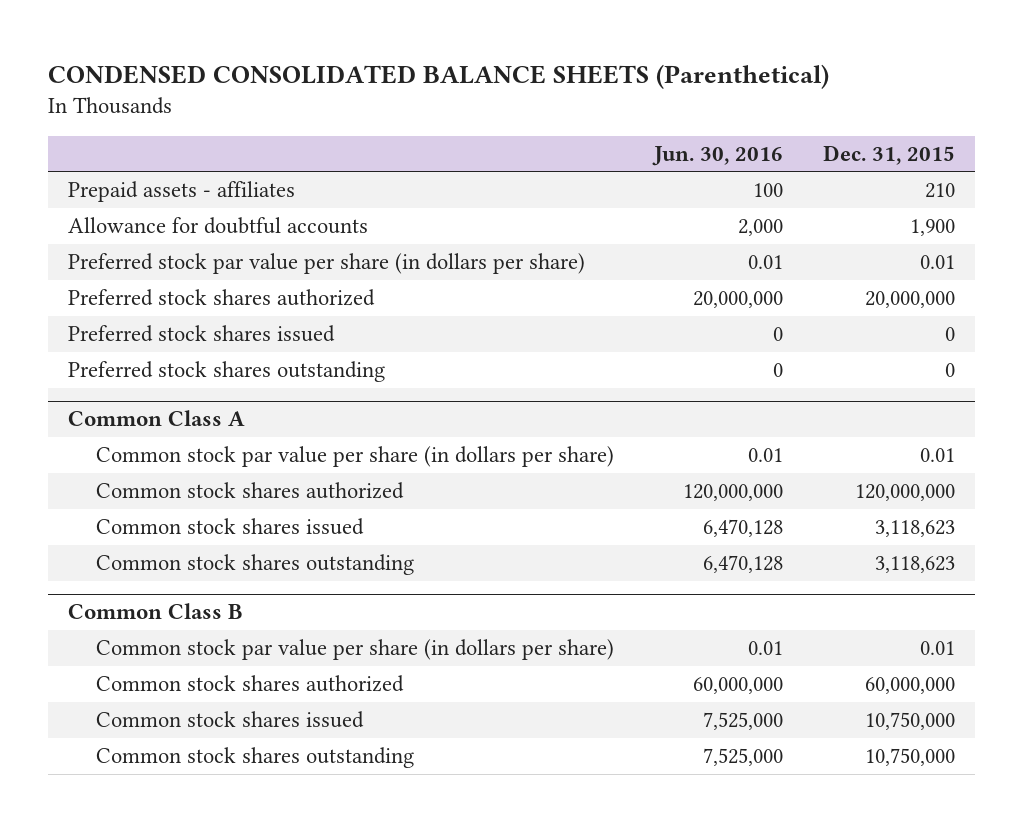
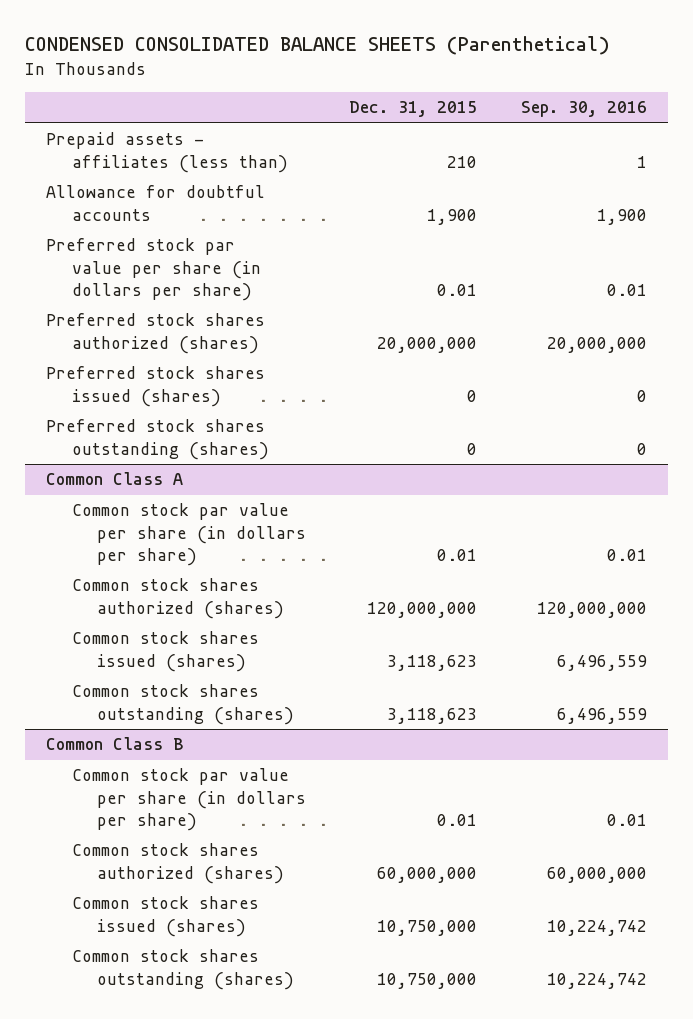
[651,145,783,166] Jun. 30, 2016 -> none
none -> [520,101,647,118] Sep. 30, 2016
[67,181,295,203] Prepaid assets - affiliates -> [46,132,288,173] Prepaid assets - affiliates (less than)
[67,289,375,307] Preferred stock shares authorized -> [46,313,266,354] Preferred stock shares authorized (shares)
[67,325,335,343] Preferred stock shares issued -> [46,366,266,407] Preferred stock shares issued (shares)
[67,361,385,383] Preferred stock shares outstanding -> [46,419,269,460] Preferred stock shares outstanding (shares)
[95,482,404,500] Common stock shares authorized -> [71,578,284,619] Common stock shares authorized (shares)
[95,518,364,536] Common stock shares issued -> [71,631,259,672] Common stock shares issued (shares)
[95,554,414,576] Common stock shares outstanding -> [71,684,294,725] Common stock shares outstanding (shares)
[95,675,404,693] Common stock shares authorized -> [71,843,284,884] Common stock shares authorized (shares)
[95,711,364,729] Common stock shares issued -> [71,896,259,937] Common stock shares issued (shares)
[95,747,414,769] Common stock shares outstanding -> [71,949,294,990] Common stock shares outstanding (shares)

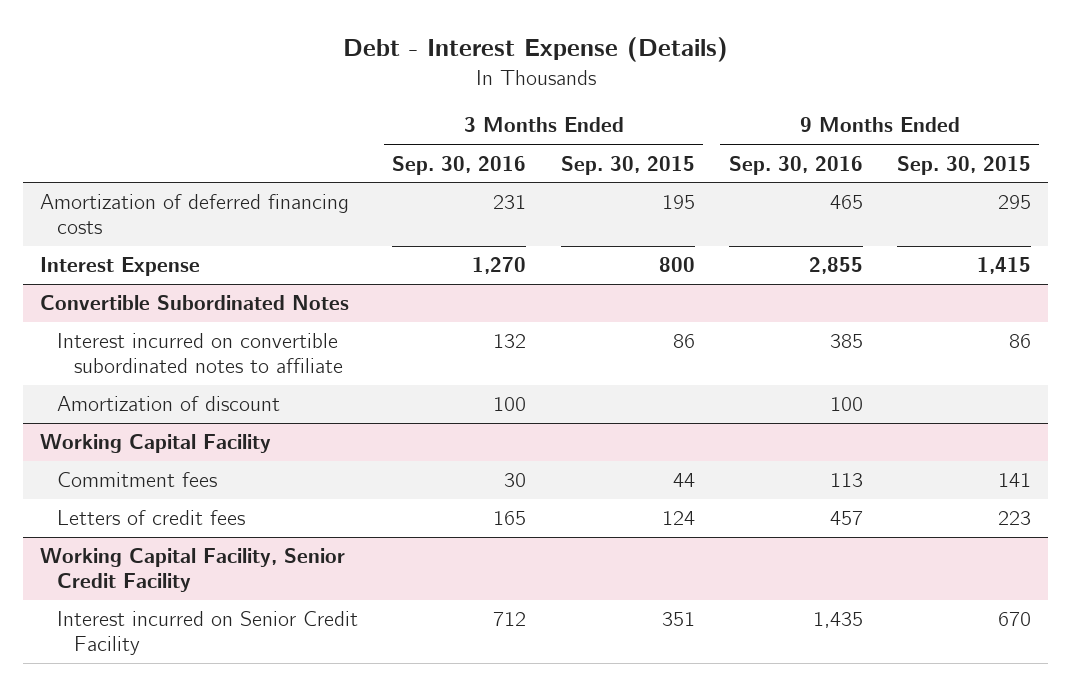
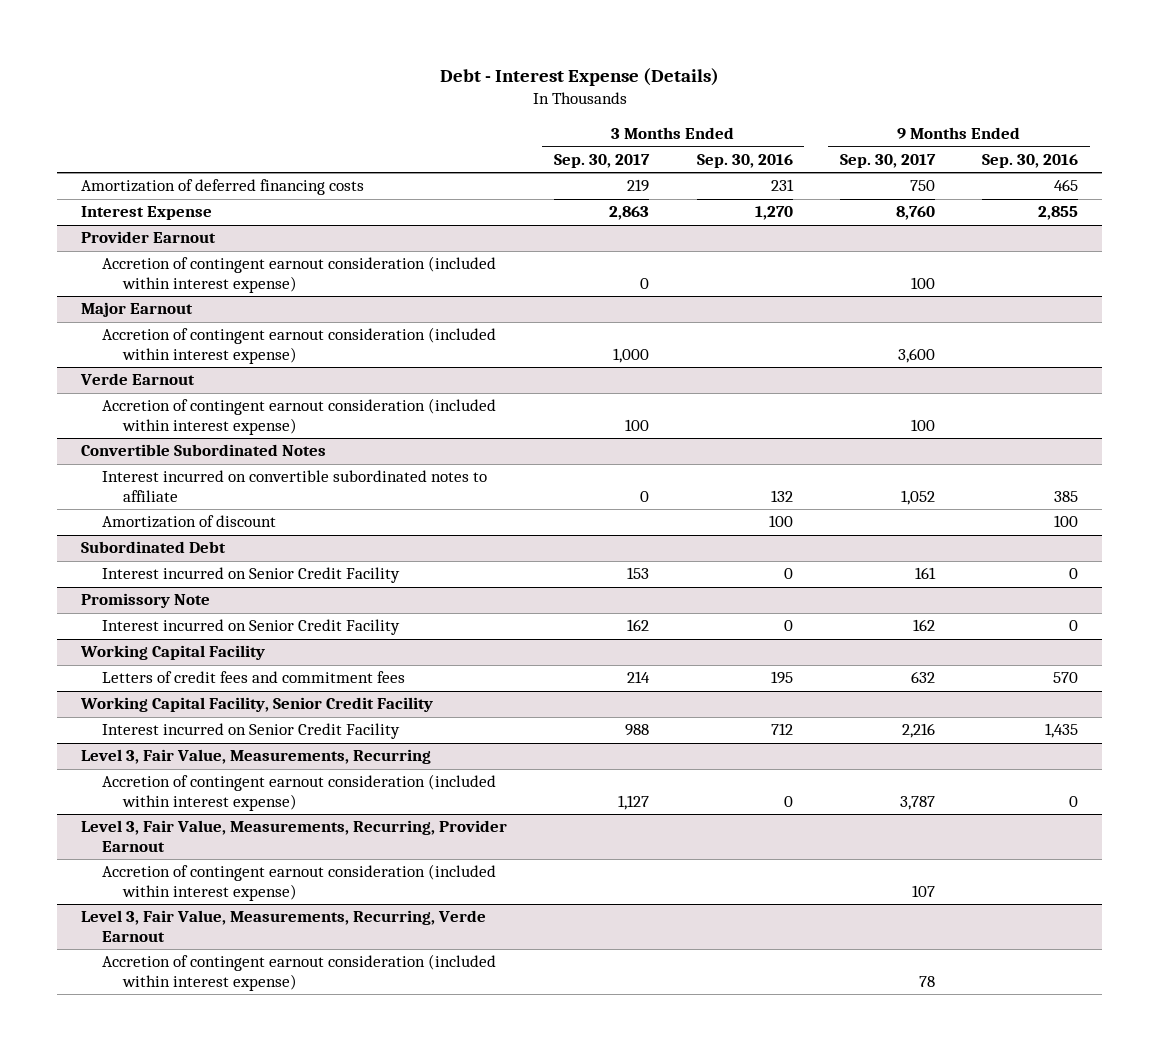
[560,155,695,175] Sep. 30, 2015 -> none
[896,155,1031,175] Sep. 30, 2015 -> none
none -> [554,153,651,168] Sep. 30, 2017
none -> [839,153,936,168] Sep. 30, 2017
none -> [80,231,216,244] Provider Earnout
none -> [101,256,496,294] Accretion of contingent earnout consideration (included within interest expense)
none -> [80,302,193,318] Major Earnout
none -> [101,327,496,365] Accretion of contingent earnout consideration (included within interest expense)
none -> [79,373,195,386] Verde Earnout
none -> [101,398,496,436] Accretion of contingent earnout consideration (included within interest expense)
none -> [80,541,226,554] Subordinated Debt
none -> [101,567,400,584] Interest incurred on Senior Credit Facility
none -> [80,593,210,609] Promissory Note
none -> [101,619,400,636] Interest incurred on Senior Credit Facility
[57,510,246,526] Letters of credit fees -> none
[57,472,218,488] Commitment fees -> [101,671,405,684] Letters of credit fees and commitment fees
[504,473,527,488] 30 -> [770,671,793,685] 195
[829,473,863,488] 113 -> [1053,672,1079,684] 570
none -> [80,749,431,765] Level 3, Fair Value, Measurements, Recurring
none -> [101,774,496,812] Accretion of contingent earnout consideration (included within interest expense)
none -> [80,820,507,853] Level 3, Fair Value, Measurements, Recurring, Provider Earnout
none -> [101,864,496,902] Accretion of contingent earnout consideration (included within interest expense)
none -> [80,910,486,943] Level 3, Fair Value, Measurements, Recurring, Verde Earnout
none -> [101,954,496,992] Accretion of contingent earnout consideration (included within interest expense)

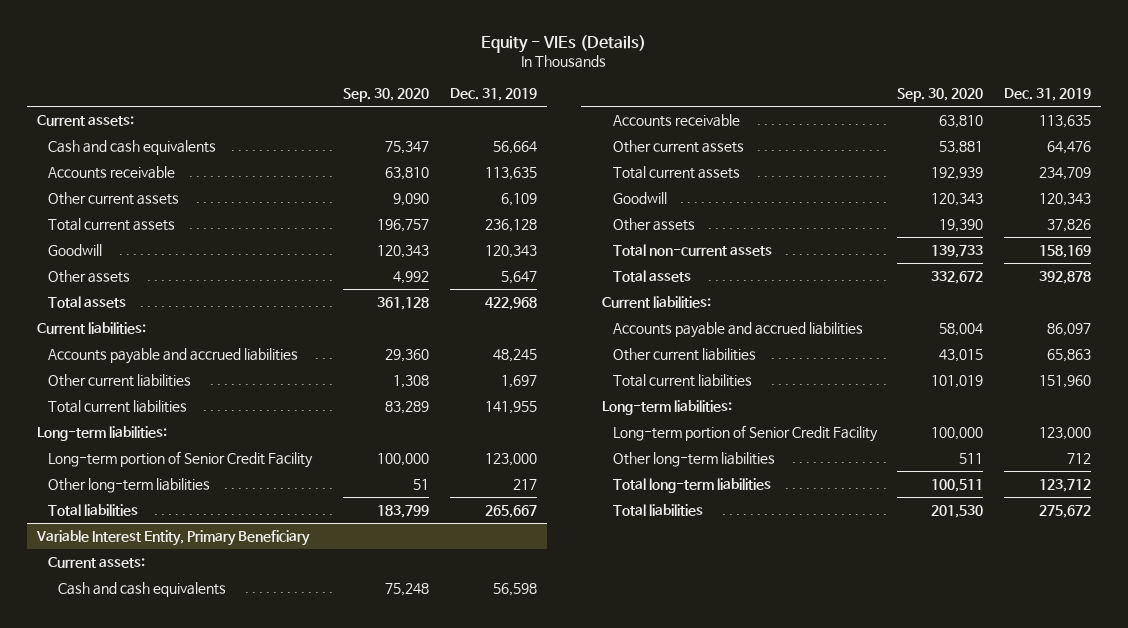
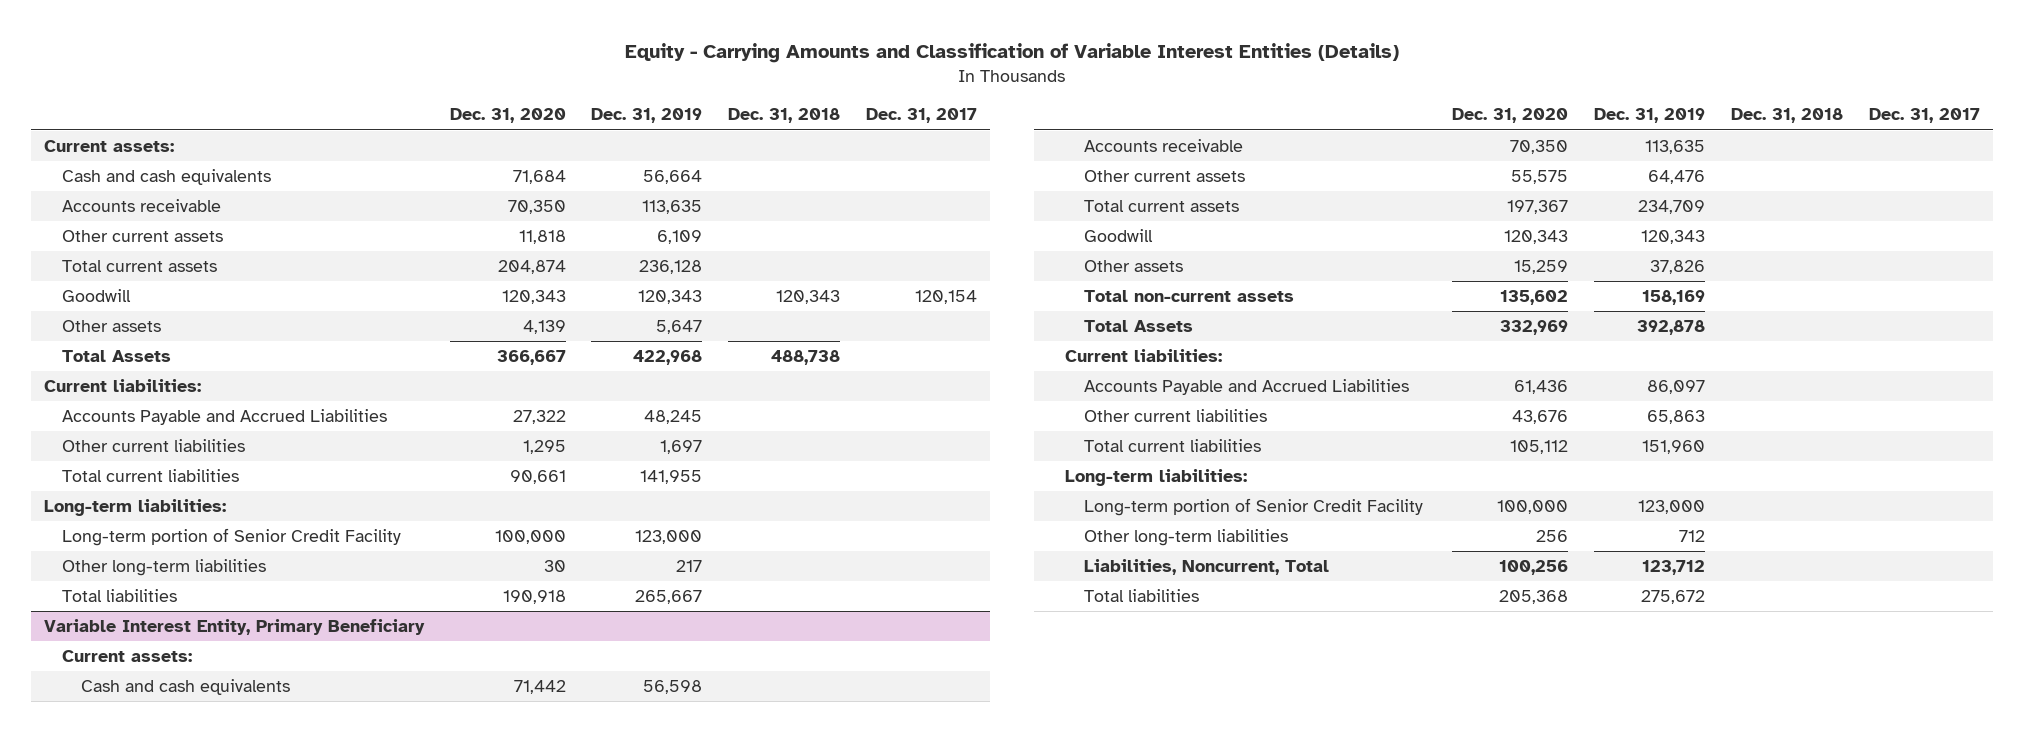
[481,34,647,53] Equity - VIEs (Details) -> [624,43,1399,64] Equity - Carrying Amounts and Classification of Variable Interest Entities (Details)
[343,87,430,102] Sep. 30, 2020 -> none
none -> [449,108,566,124] Dec. 31, 2020
none -> [728,108,841,124] Dec. 31, 2018
none -> [865,108,977,124] Dec. 31, 2017
[47,295,126,308] Total assets -> [62,350,172,363] Total Assets
[47,347,298,364] Accounts payable and accrued liabilities -> [62,409,388,426] Accounts Payable and Accrued Liabilities
[612,269,691,282] Total assets -> [1083,320,1193,333] Total Assets
[612,321,863,338] Accounts payable and accrued liabilities -> [1083,379,1409,396] Accounts Payable and Accrued Liabilities
[612,477,771,493] Total long-term liabilities -> [1083,559,1329,576] Liabilities, Noncurrent, Total

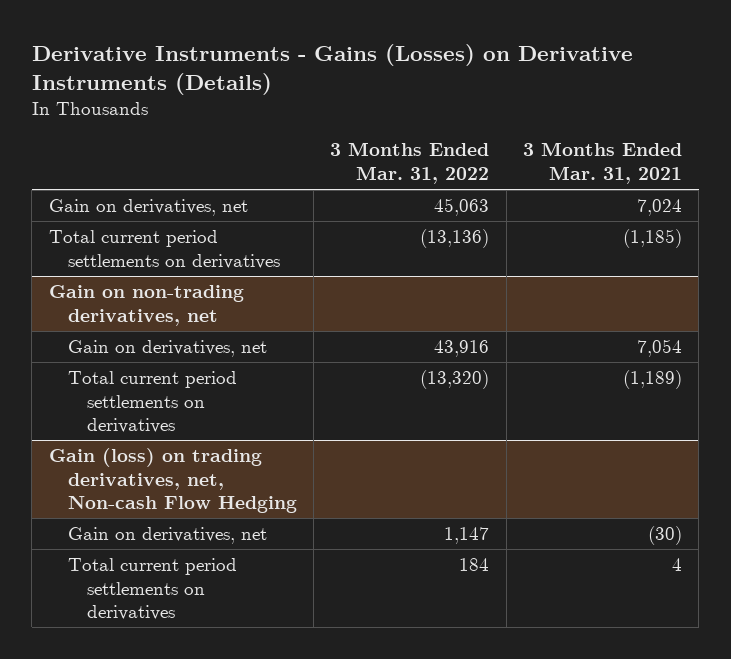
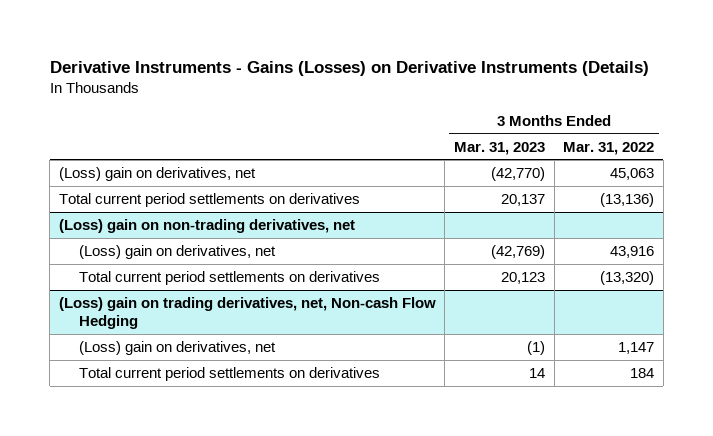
[523,142,683,184] 3 Months Ended Mar. 31, 2021 -> none
none -> [454,141,546,155] Mar. 31, 2023
[48,199,248,217] Gain on derivatives, net -> [58,166,256,181] (Loss) gain on derivatives, net
[48,285,244,326] Gain on non-trading derivatives, net -> [58,218,355,233] (Loss) gain on non-trading derivatives, net
[67,340,267,358] Gain on derivatives, net -> [78,244,276,259] (Loss) gain on derivatives, net
[48,448,297,514] Gain (loss) on trading derivatives, net, Non-cash Flow Hedging -> [58,296,436,329] (Loss) gain on trading derivatives, net, Non-cash Flow Hedging
[67,527,267,545] Gain on derivatives, net -> [78,340,276,355] (Loss) gain on derivatives, net

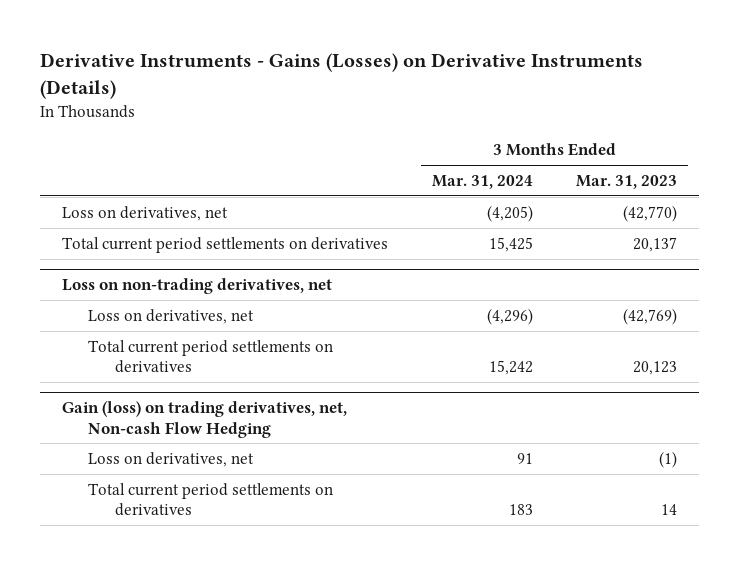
[563,141,655,155] Mar. 31, 2022 -> none
none -> [431,175,533,190] Mar. 31, 2024
[58,166,256,181] (Loss) gain on derivatives, net -> [62,206,229,222] Loss on derivatives, net
[58,218,355,233] (Loss) gain on non-trading derivatives, net -> [62,278,333,295] Loss on non-trading derivatives, net
[78,244,276,259] (Loss) gain on derivatives, net -> [88,309,255,325] Loss on derivatives, net
[58,296,436,329] (Loss) gain on trading derivatives, net, Non-cash Flow Hedging -> [62,401,348,438] Gain (loss) on trading derivatives, net, Non-cash Flow Hedging
[78,340,276,355] (Loss) gain on derivatives, net -> [88,452,255,468] Loss on derivatives, net

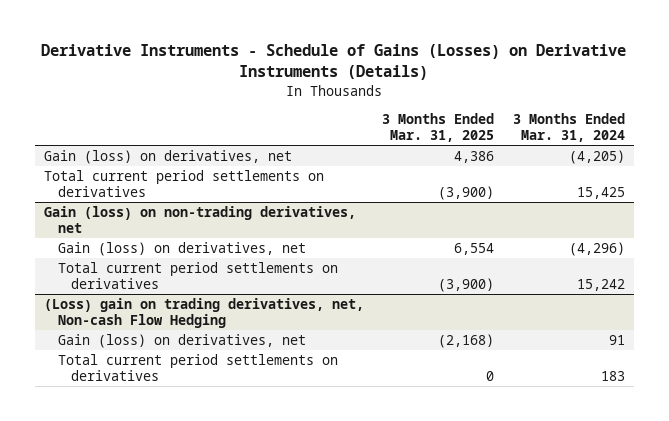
[40,53,644,99] Derivative Instruments - Gains (Losses) on Derivative Instruments (Details) -> [41,44,627,81] Derivative Instruments - Schedule of Gains (Losses) on Derivative Instruments (Details)
[576,175,678,190] Mar. 31, 2023 -> none
none -> [382,113,495,143] 3 Months Ended Mar. 31, 2025
[62,206,229,222] Loss on derivatives, net -> [44,149,293,164] Gain (loss) on derivatives, net
[62,278,333,295] Loss on non-trading derivatives, net -> [44,205,357,234] Gain (loss) on non-trading derivatives, net
[88,309,255,325] Loss on derivatives, net -> [57,241,306,256] Gain (loss) on derivatives, net
[62,401,348,438] Gain (loss) on trading derivatives, net, Non-cash Flow Hedging -> [44,297,365,329] (Loss) gain on trading derivatives, net, Non-cash Flow Hedging
[88,452,255,468] Loss on derivatives, net -> [57,333,306,348] Gain (loss) on derivatives, net

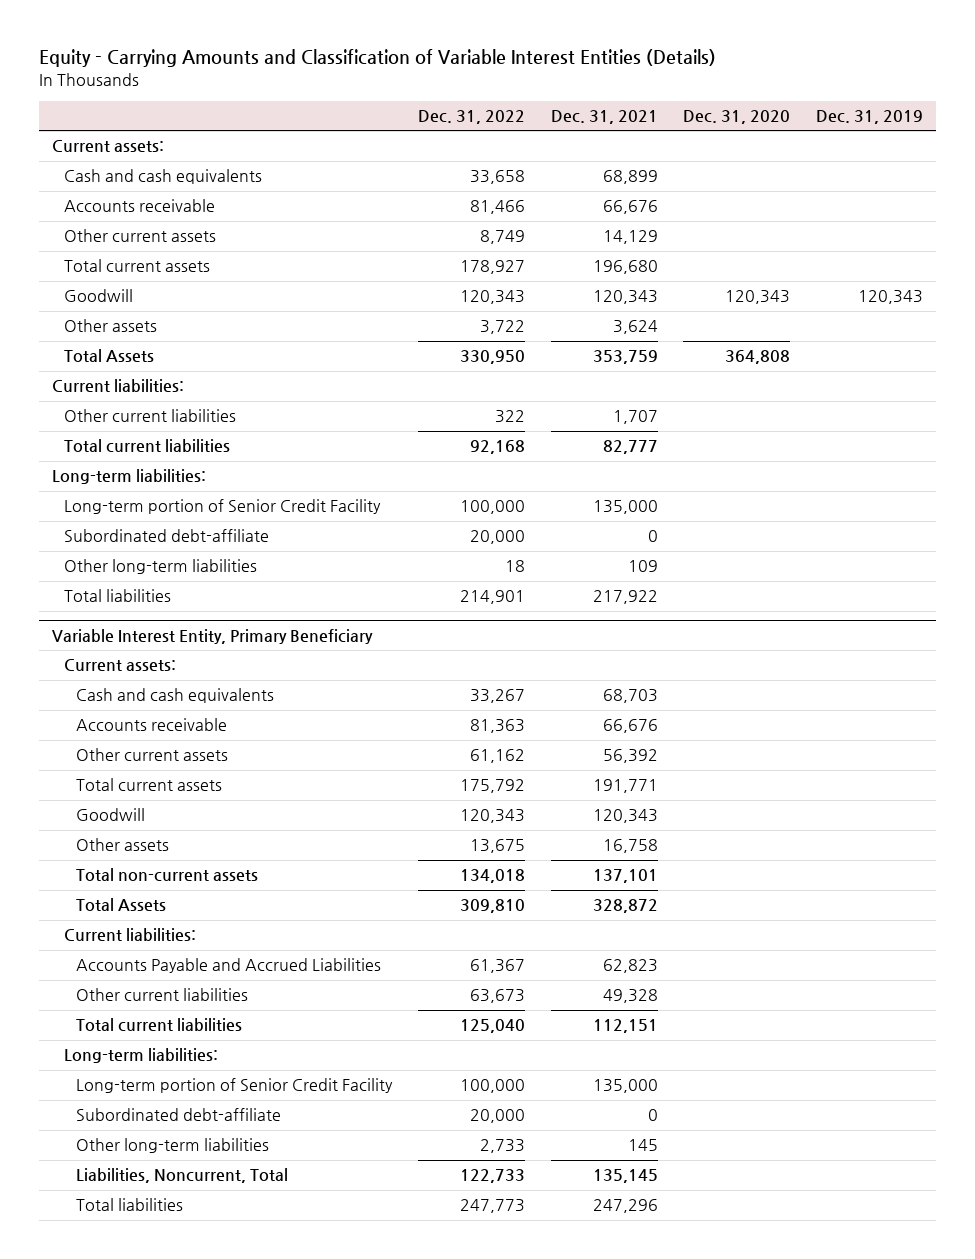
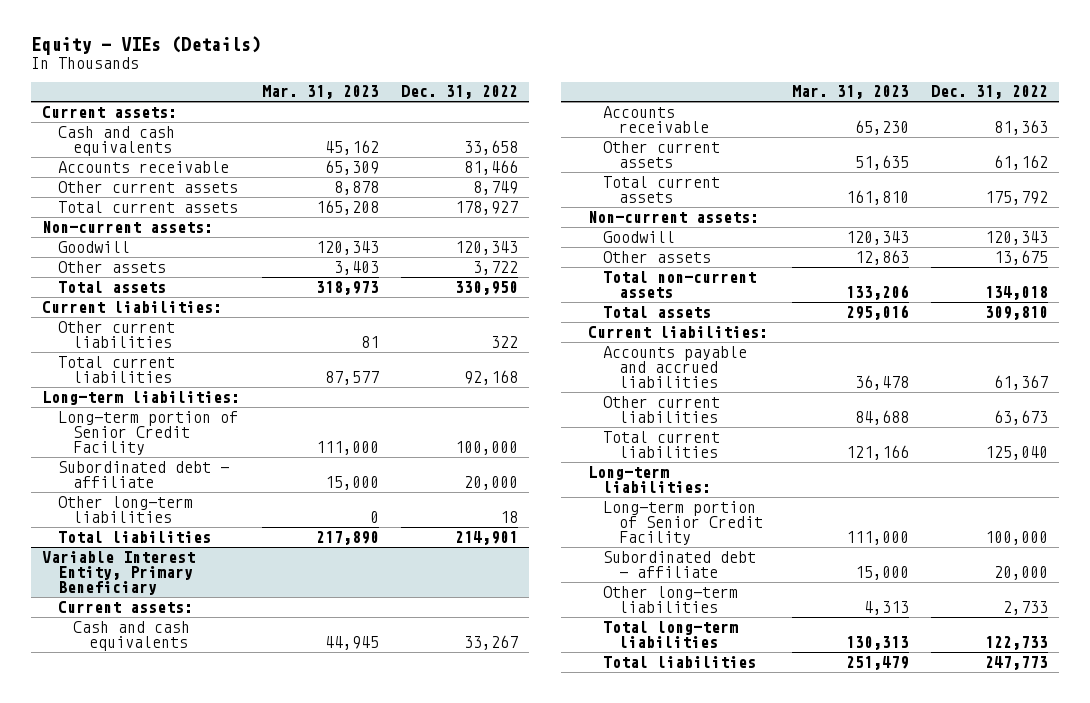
[38,49,716,68] Equity - Carrying Amounts and Classification of Variable Interest Entities (Details) -> [31,36,262,56] Equity - VIEs (Details)
[550,109,658,124] Dec. 31, 2021 -> none
[683,109,791,124] Dec. 31, 2020 -> none
[816,109,924,124] Dec. 31, 2019 -> none
none -> [262,85,380,100] Mar. 31, 2023
none -> [42,220,214,233] Non-current assets:
[63,349,154,363] Total Assets -> [57,280,166,293] Total assets
[63,529,269,543] Subordinated debt-affiliate -> [57,460,229,488] Subordinated debt - affiliate
none -> [587,210,759,223] Non-current assets:
[76,898,167,912] Total Assets -> [603,305,712,318] Total assets
[76,958,382,974] Accounts Payable and Accrued Liabilities -> [603,345,748,388] Accounts payable and accrued liabilities
[76,1108,282,1122] Subordinated debt-affiliate -> [603,550,757,578] Subordinated debt - affiliate
[76,1168,289,1184] Liabilities, Noncurrent, Total -> [603,620,739,648] Total long-term liabilities

